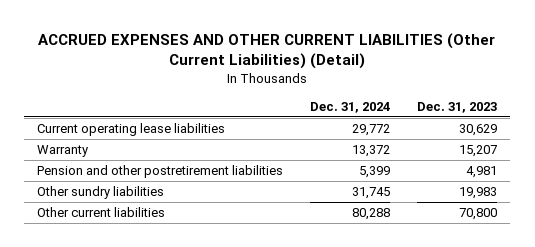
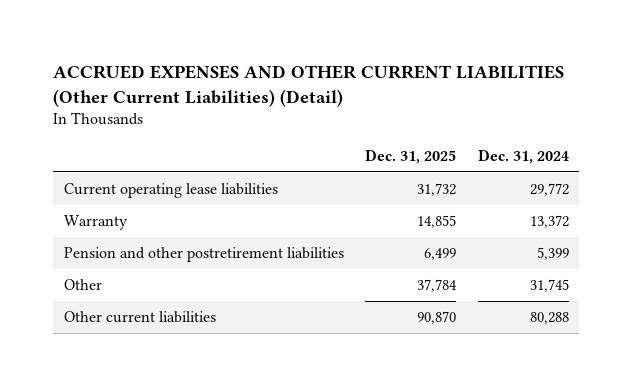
[417,102,498,114] Dec. 31, 2023 -> none
none -> [365,149,457,165] Dec. 31, 2025
[37,185,165,199] Other sundry liabilities -> [63,279,102,291] Other

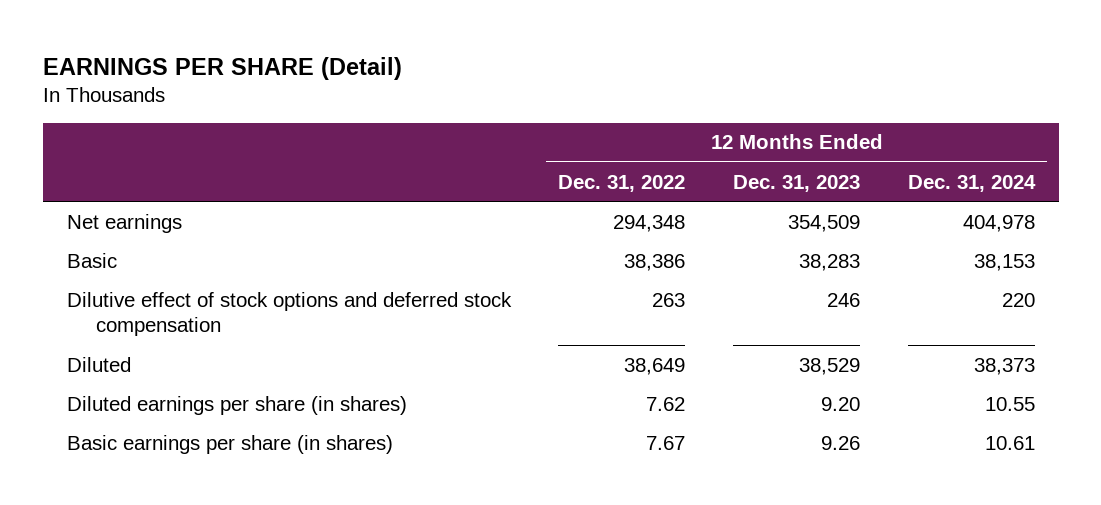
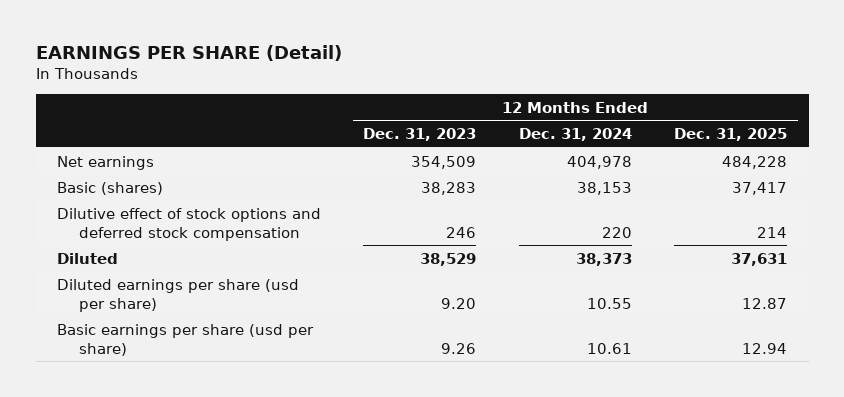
[558,174,686,192] Dec. 31, 2022 -> none
none -> [674,128,788,142] Dec. 31, 2025
[66,252,117,268] Basic -> [56,181,163,195] Basic (shares)
[66,395,407,415] Diluted earnings per share (in shares) -> [56,278,299,312] Diluted earnings per share (usd per share)
[66,434,393,454] Basic earnings per share (in shares) -> [56,323,314,356] Basic earnings per share (usd per share)

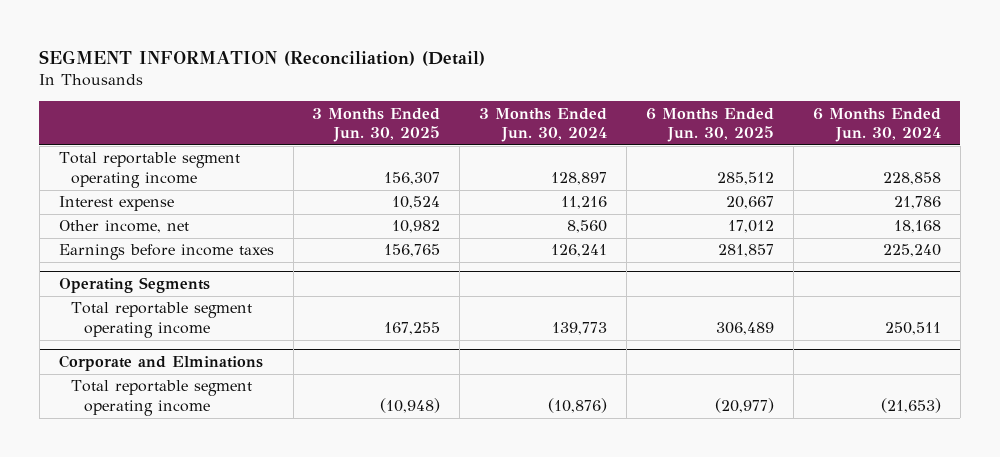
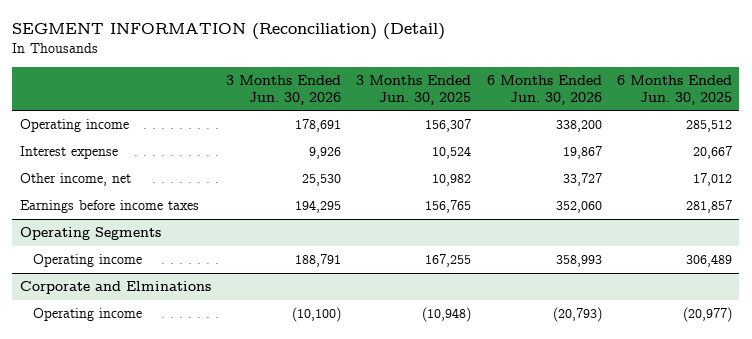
[479,107,608,143] 3 Months Ended Jun. 30, 2024 -> none
[812,107,941,143] 6 Months Ended Jun. 30, 2024 -> none
none -> [226,74,342,105] 3 Months Ended Jun. 30, 2026
none -> [486,74,602,105] 6 Months Ended Jun. 30, 2026
[58,152,240,189] Total reportable segment operating income -> [20,119,130,133] Operating income
[71,302,253,339] Total reportable segment operating income -> [33,254,143,268] Operating income
[71,380,253,417] Total reportable segment operating income -> [33,308,143,322] Operating income

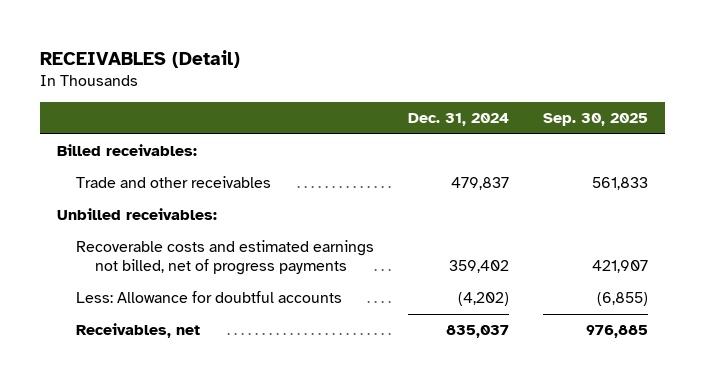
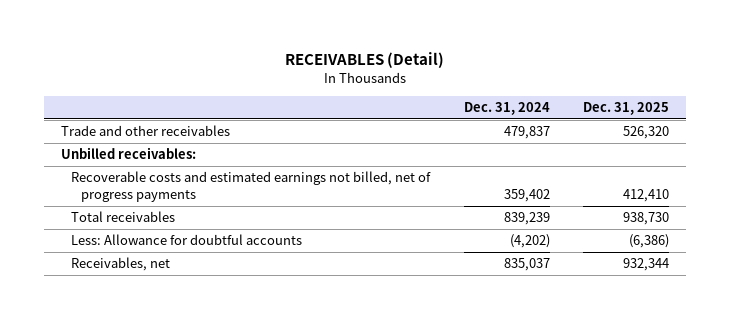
[542,113,648,127] Sep. 30, 2025 -> none
none -> [583,102,670,116] Dec. 31, 2025
[57,144,198,157] Billed receivables: -> none
none -> [71,211,176,223] Total receivables

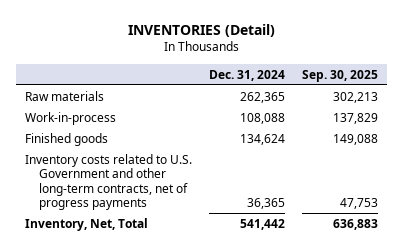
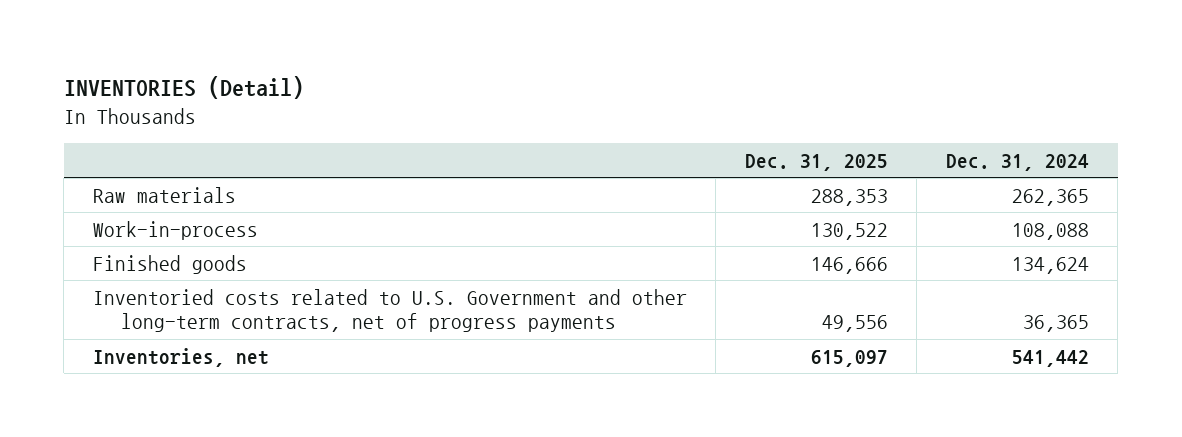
[302,69,379,82] Sep. 30, 2025 -> none
none -> [744,153,888,171] Dec. 31, 2025
[24,154,192,211] Inventory costs related to U.S. Government and other long-term contracts, net of progress payments -> [92,288,687,333] Inventoried costs related to U.S. Government and other long-term contracts, net of progress payments
[24,218,148,232] Inventory, Net, Total -> [92,347,269,367] Inventories, net

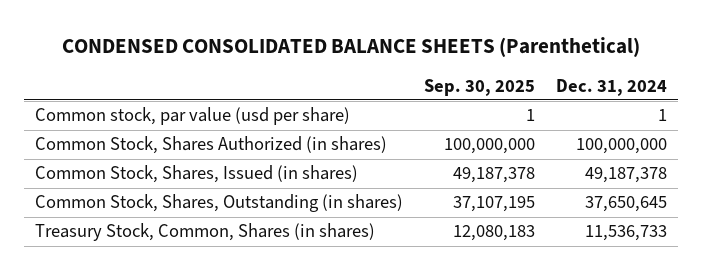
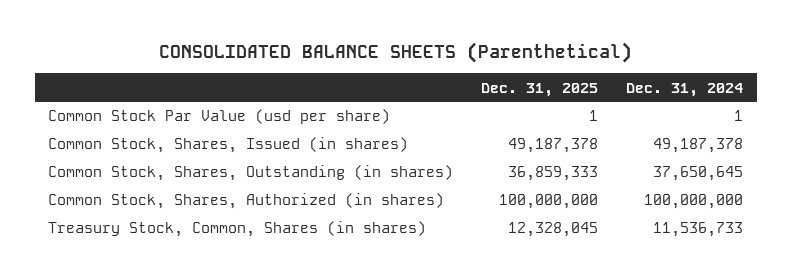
[62,36,641,57] CONDENSED CONSOLIDATED BALANCE SHEETS (Parenthetical) -> [158,42,632,64] CONSOLIDATED BALANCE SHEETS (Parenthetical)
[424,78,536,96] Sep. 30, 2025 -> none
none -> [481,82,599,97] Dec. 31, 2025
[34,136,387,155] Common Stock, Shares Authorized (in shares) -> none
[34,107,350,126] Common stock, par value (usd per share) -> [48,109,391,125] Common Stock Par Value (usd per share)
none -> [48,193,445,210] Common Stock, Shares, Authorized (in shares)

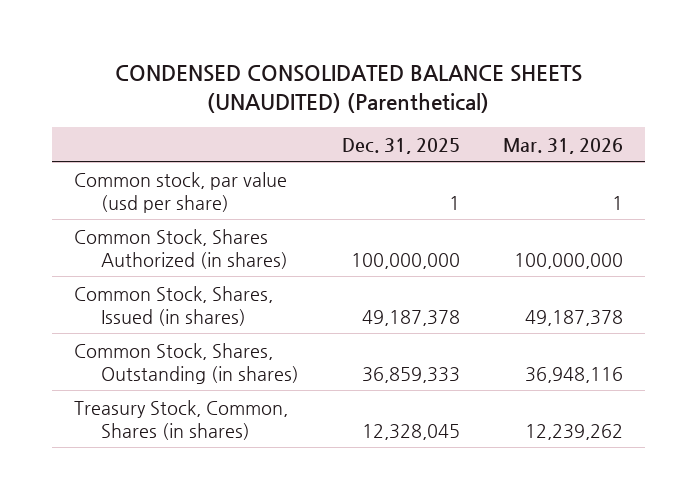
[158,42,632,64] CONSOLIDATED BALANCE SHEETS (Parenthetical) -> [115,65,583,113] CONDENSED CONSOLIDATED BALANCE SHEETS (UNAUDITED) (Parenthetical)
[626,82,744,97] Dec. 31, 2024 -> none
none -> [503,137,624,154] Mar. 31, 2026
[48,109,391,125] Common Stock Par Value (usd per share) -> [73,171,287,213] Common stock, par value (usd per share)
none -> [73,228,288,269] Common Stock, Shares Authorized (in shares)
[48,193,445,210] Common Stock, Shares, Authorized (in shares) -> none

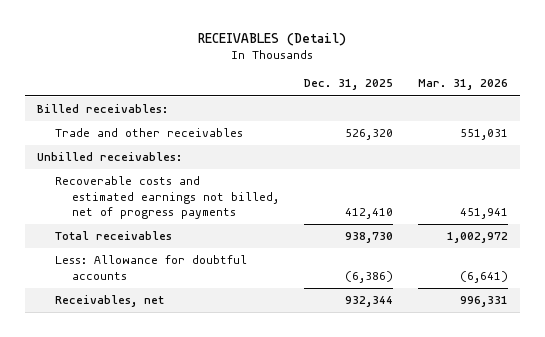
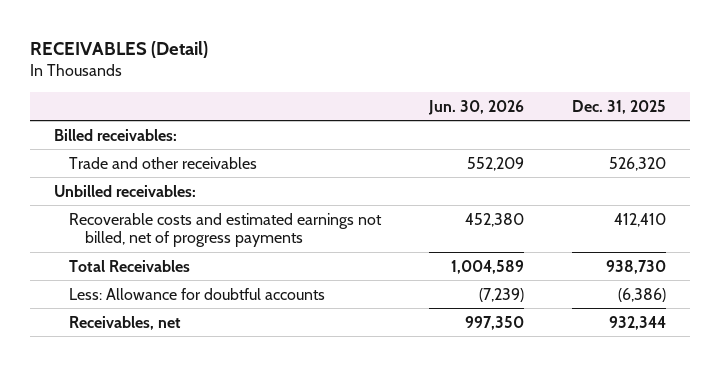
[417,79,508,91] Mar. 31, 2026 -> none
none -> [428,99,525,115] Jun. 30, 2026
[54,231,172,241] Total receivables -> [69,259,191,272] Total Receivables

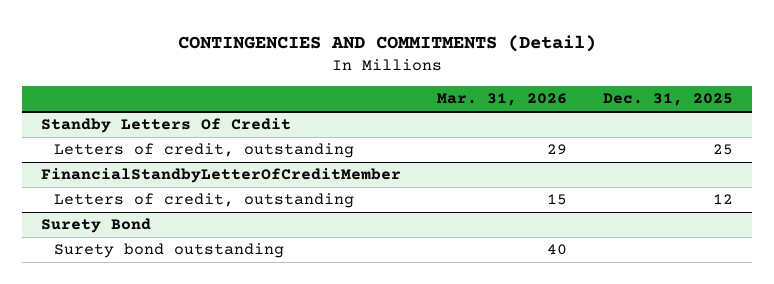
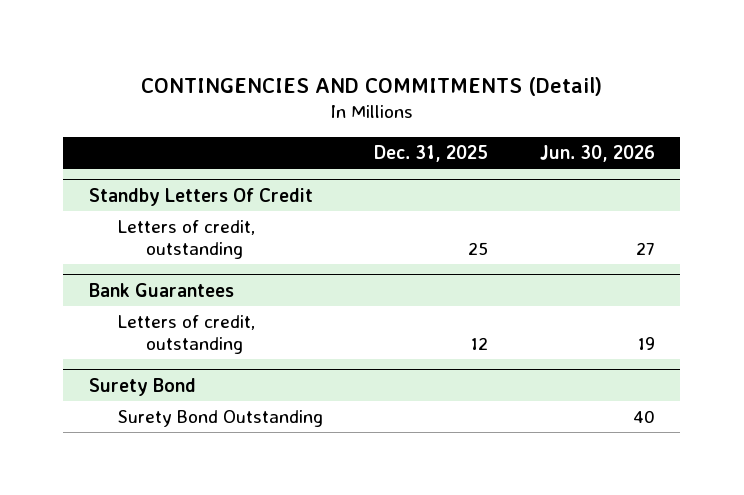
[436,93,567,107] Mar. 31, 2026 -> none
none -> [539,145,655,163] Jun. 30, 2026
[40,168,401,184] FinancialStandbyLetterOfCreditMember -> [89,282,235,297] Bank Guarantees
[54,243,285,259] Surety bond outstanding -> [117,409,323,427] Surety Bond Outstanding

